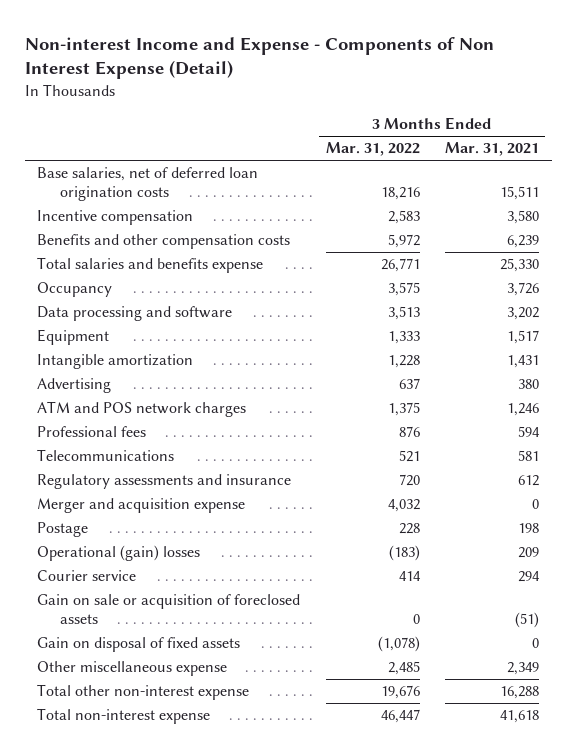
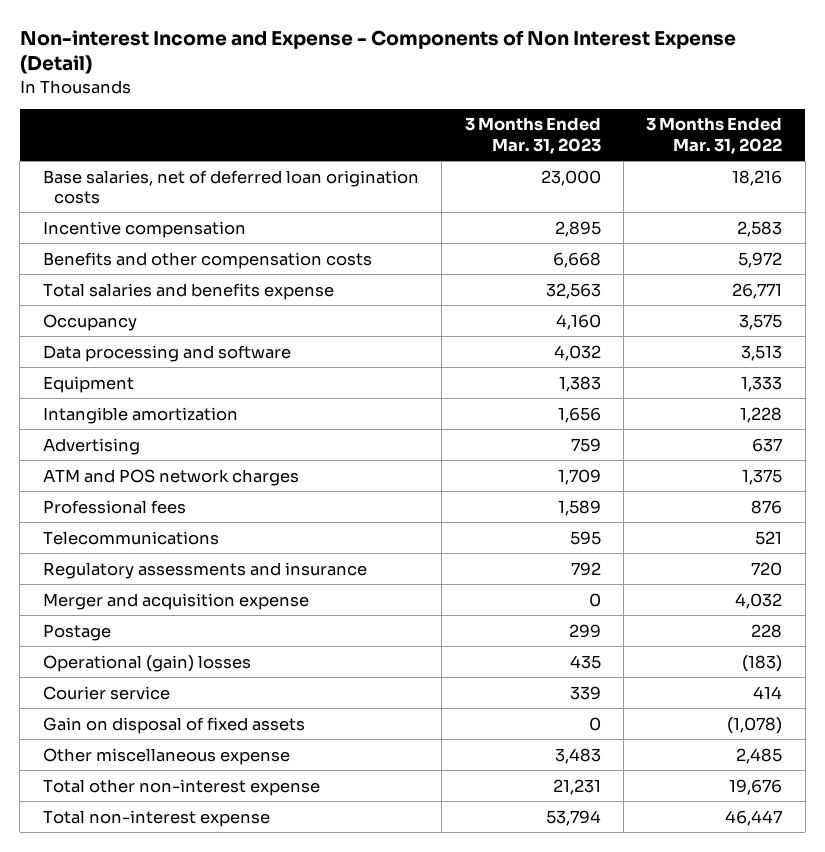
[444,142,539,157] Mar. 31, 2021 -> none
none -> [464,117,601,154] 3 Months Ended Mar. 31, 2023
[37,594,301,625] Gain on sale or acquisition of foreclosed assets -> none

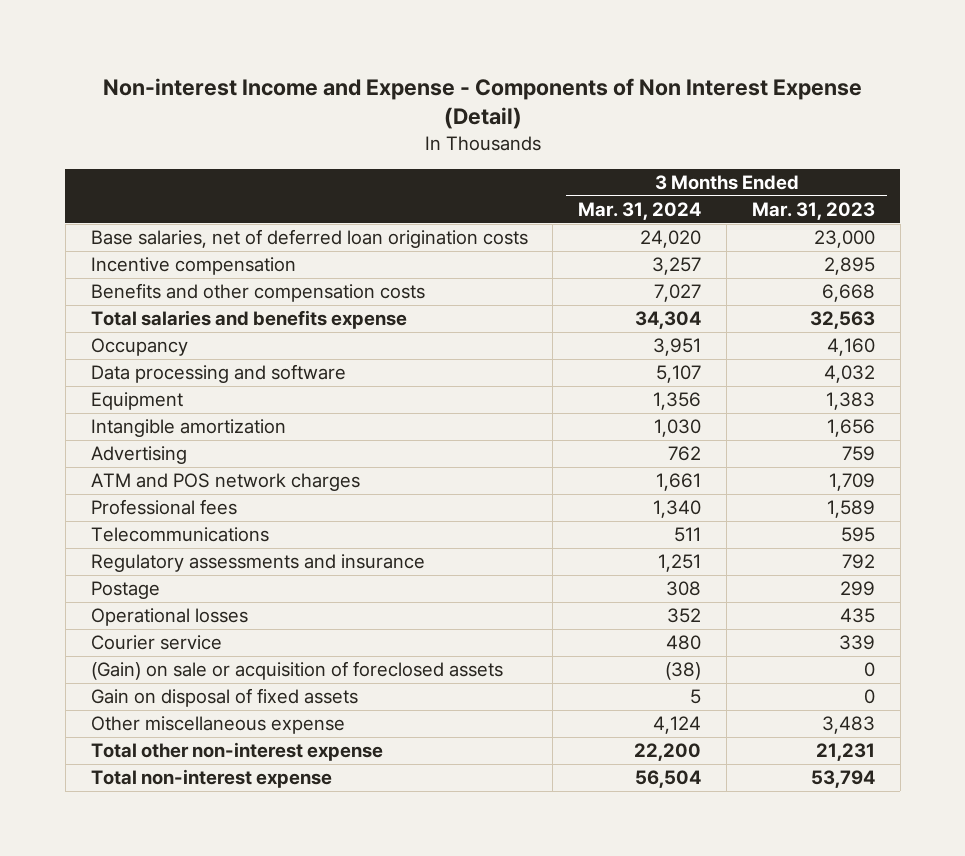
[646,117,783,154] 3 Months Ended Mar. 31, 2022 -> none
none -> [578,202,702,221] Mar. 31, 2024
[42,592,309,610] Merger and acquisition expense -> none
[42,654,251,672] Operational (gain) losses -> [90,608,248,627] Operational losses
none -> [90,661,503,681] (Gain) on sale or acquisition of foreclosed assets

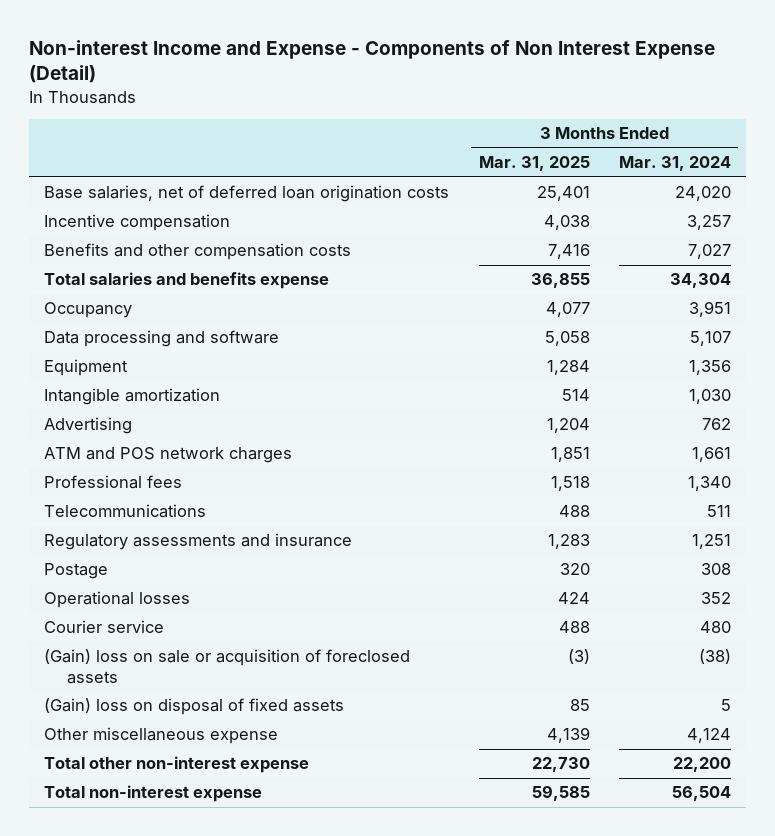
[751,202,875,221] Mar. 31, 2023 -> none
none -> [478,156,590,172] Mar. 31, 2025
[90,661,503,681] (Gain) on sale or acquisition of foreclosed assets -> [44,649,411,684] (Gain) loss on sale or acquisition of foreclosed assets
[90,688,358,708] Gain on disposal of fixed assets -> [44,698,345,716] (Gain) loss on disposal of fixed assets

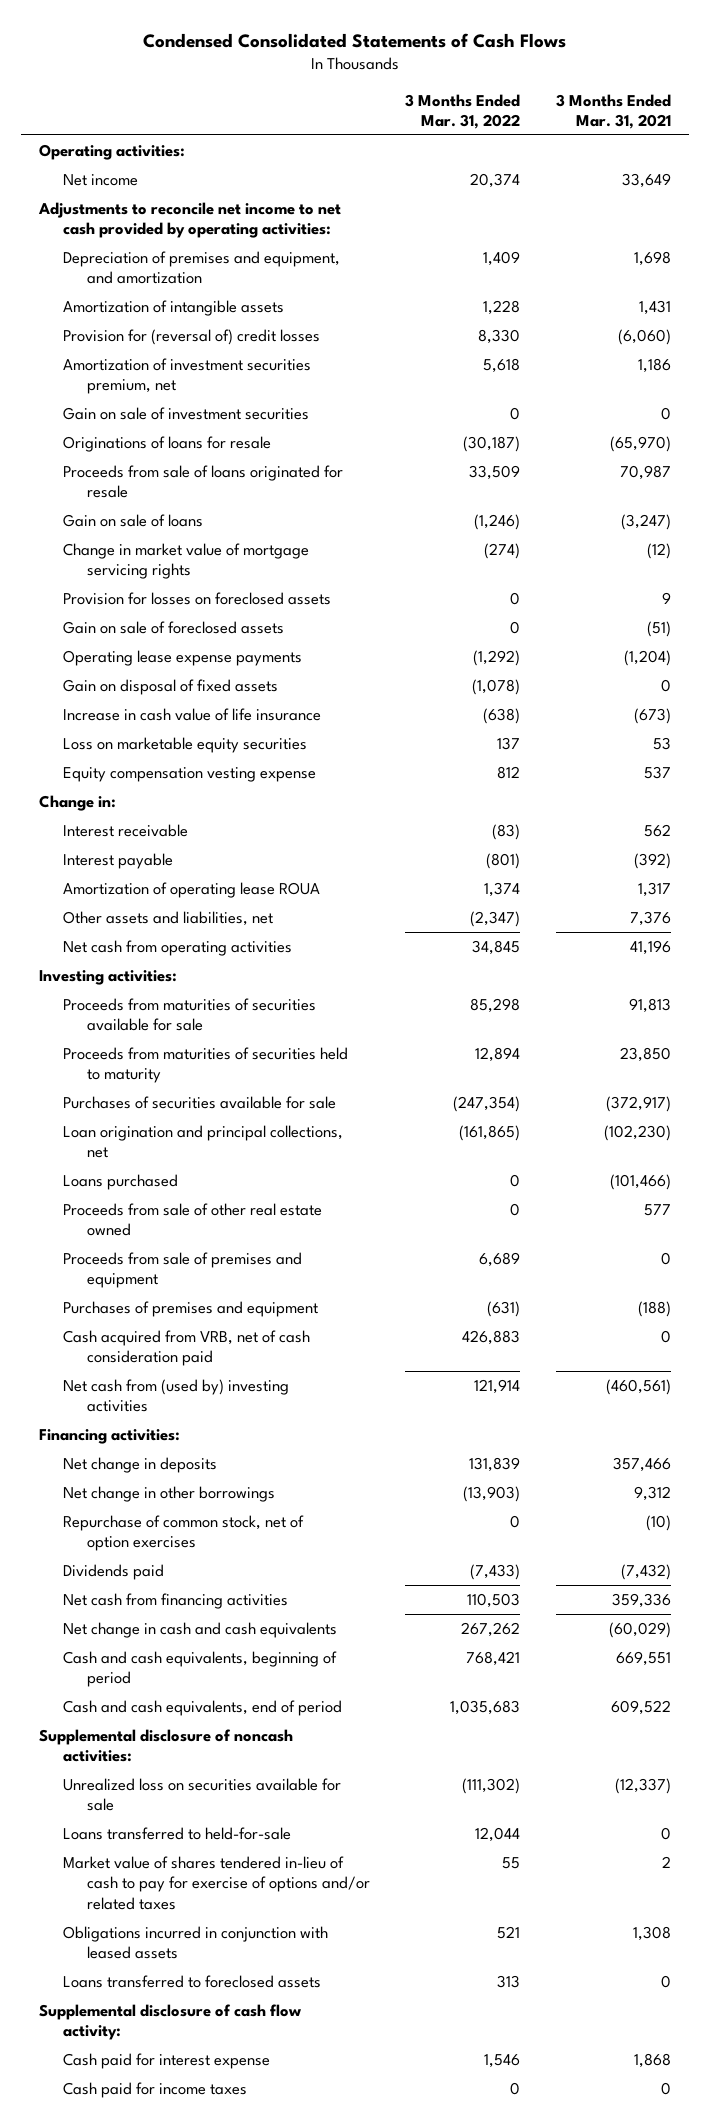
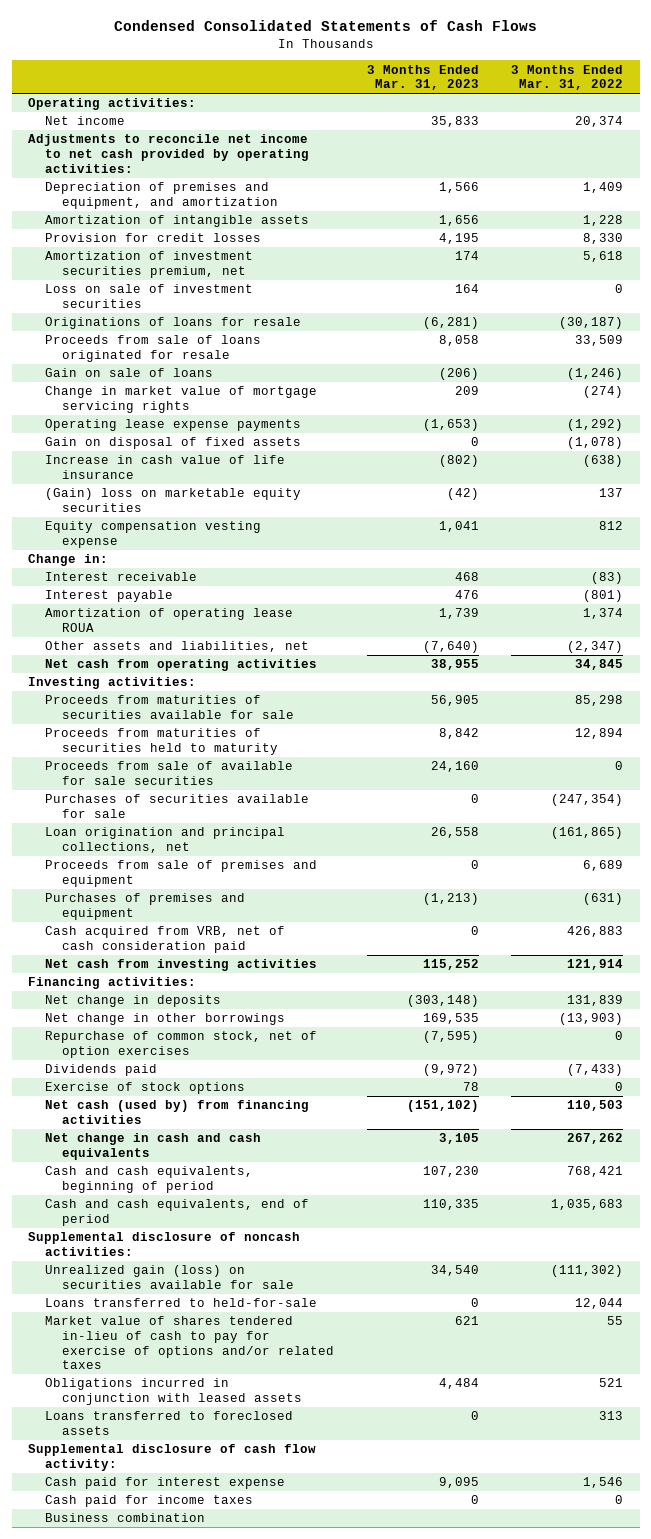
[555,93,671,129] 3 Months Ended Mar. 31, 2021 -> none
none -> [366,64,479,91] 3 Months Ended Mar. 31, 2023
[62,328,320,345] Provision for (reversal of) credit losses -> [44,233,261,243] Provision for credit losses
[62,406,309,420] Gain on sale of investment securities -> [44,284,253,308] Loss on sale of investment securities
[62,591,331,605] Provision for losses on foreclosed assets -> none
[62,620,284,634] Gain on sale of foreclosed assets -> none
[62,736,307,753] Loss on marketable equity securities -> [44,488,301,512] (Gain) loss on marketable equity securities
none -> [44,761,293,785] Proceeds from sale of available for sale securities
[62,1173,178,1190] Loans purchased -> none
[62,1202,322,1237] Proceeds from sale of other real estate owned -> none
[62,1378,289,1413] Net cash from (used by) investing activities -> [44,959,317,972] Net cash from investing activities
none -> [44,1082,245,1095] Exercise of stock options
[62,1592,288,1609] Net cash from financing activities -> [44,1100,309,1124] Net cash (used by) from financing activities
[62,1777,341,1812] Unrealized loss on securities available for sale -> [44,1265,294,1289] Unrealized gain (loss) on securities available for sale
none -> [44,1513,205,1523] Business combination

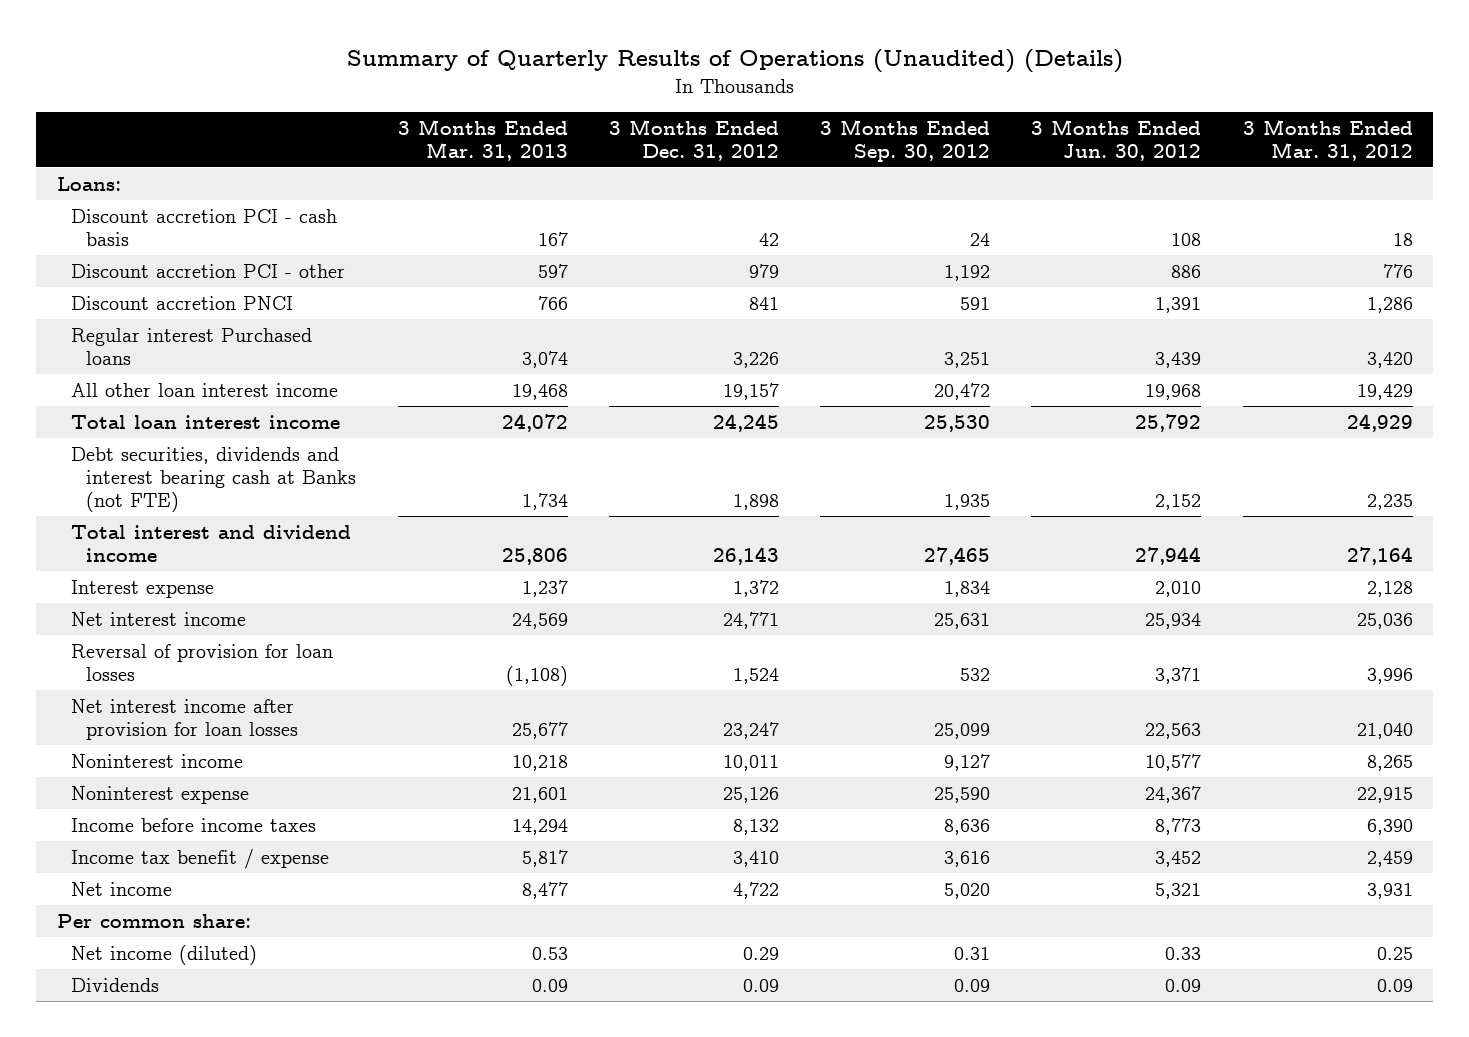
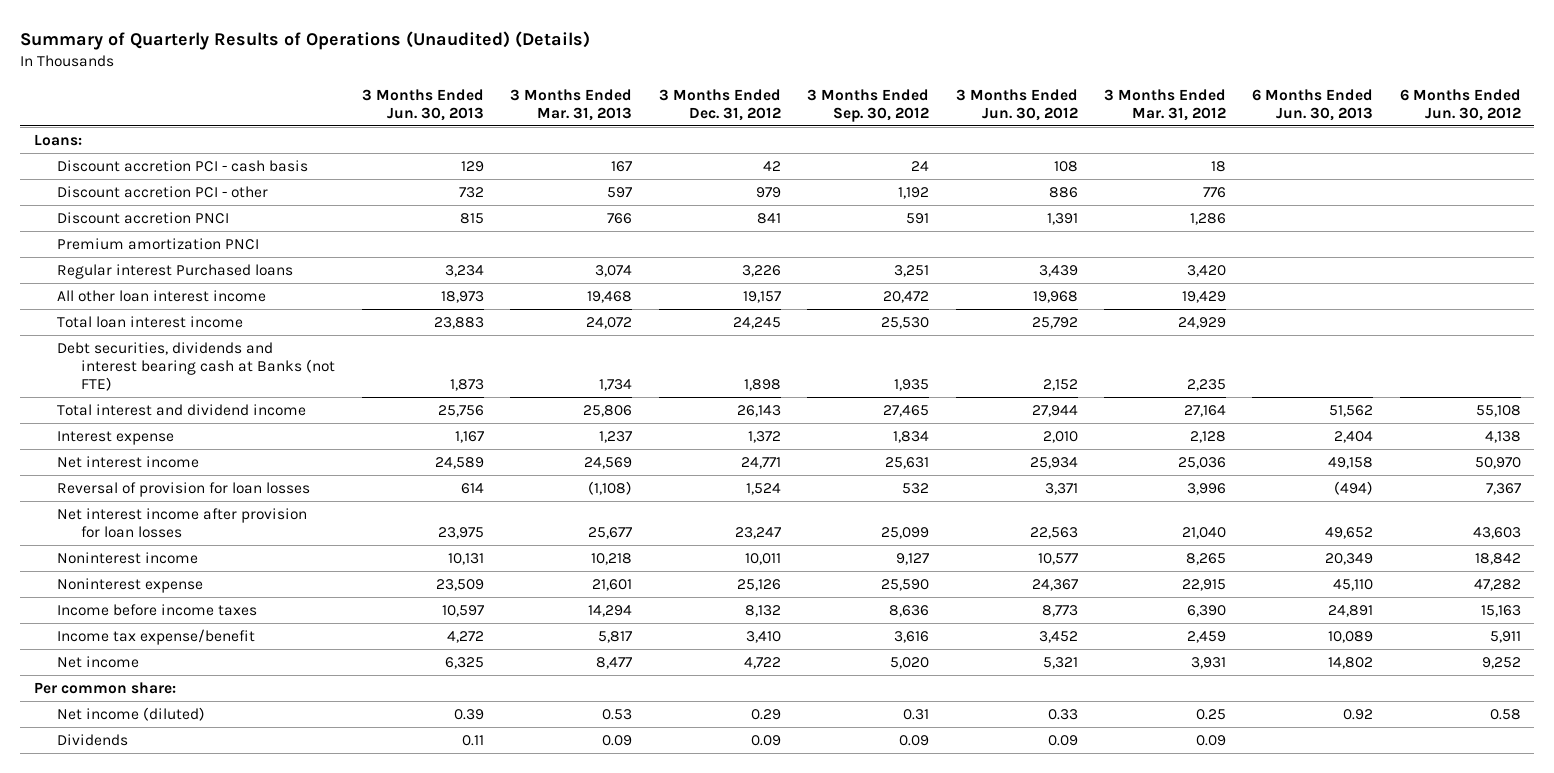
none -> [361,88,484,121] 3 Months Ended Jun. 30, 2013
none -> [1252,88,1374,121] 6 Months Ended Jun. 30, 2013
none -> [1399,88,1521,121] 6 Months Ended Jun. 30, 2012
none -> [57,237,260,250] Premium amortization PNCI
[71,848,330,869] Income tax benefit / expense -> [57,628,256,645] Income tax expense/benefit

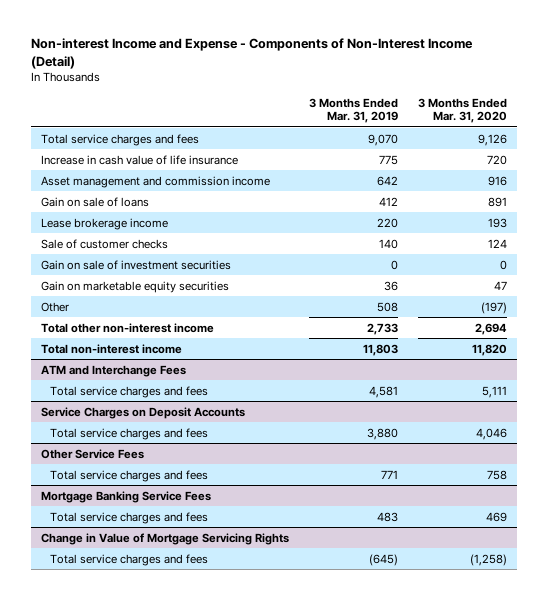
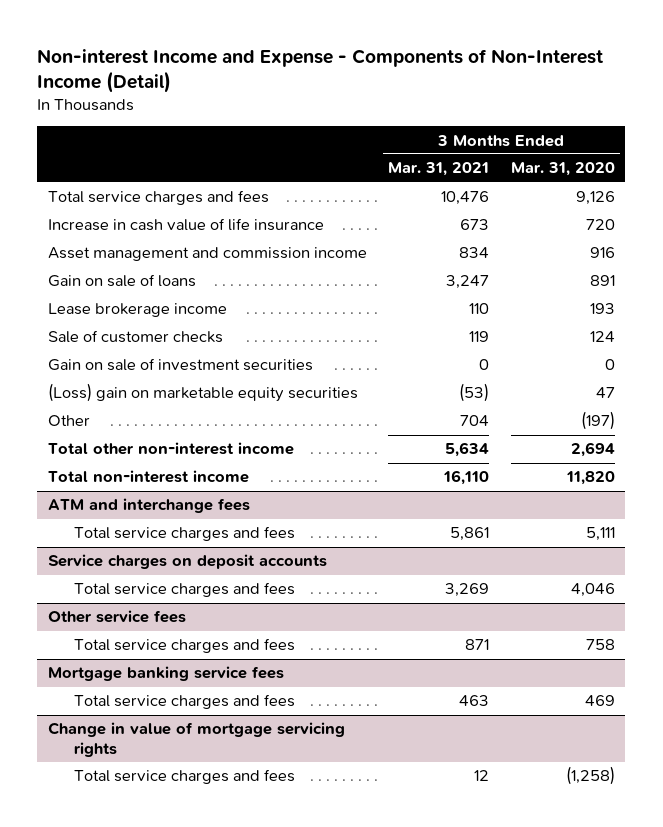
[308,98,398,124] 3 Months Ended Mar. 31, 2019 -> none
none -> [388,162,490,177] Mar. 31, 2021
[40,280,229,293] Gain on marketable equity securities -> [47,383,358,403] (Loss) gain on marketable equity securities
[40,364,186,377] ATM and Interchange Fees -> [47,498,250,514] ATM and interchange fees
[40,406,245,419] Service Charges on Deposit Accounts -> [47,554,327,570] Service charges on deposit accounts
[40,448,144,459] Other Service Fees -> [47,610,186,624] Other service fees
[40,490,211,503] Mortgage Banking Service Fees -> [47,666,284,682] Mortgage banking service fees
[40,532,289,545] Change in Value of Mortgage Servicing Rights -> [47,722,345,758] Change in value of mortgage servicing rights

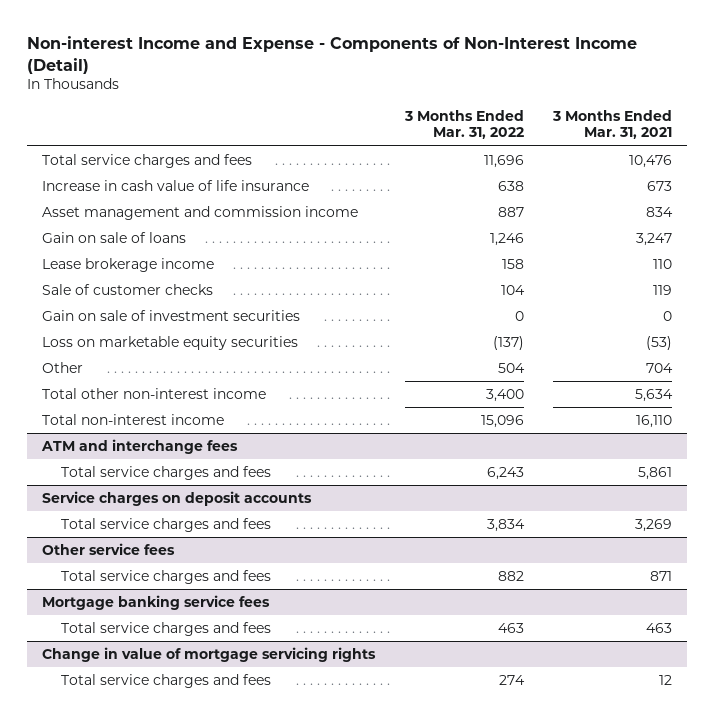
[510,162,615,177] Mar. 31, 2020 -> none
none -> [403,110,524,140] 3 Months Ended Mar. 31, 2022
[47,383,358,403] (Loss) gain on marketable equity securities -> [42,335,299,350] Loss on marketable equity securities

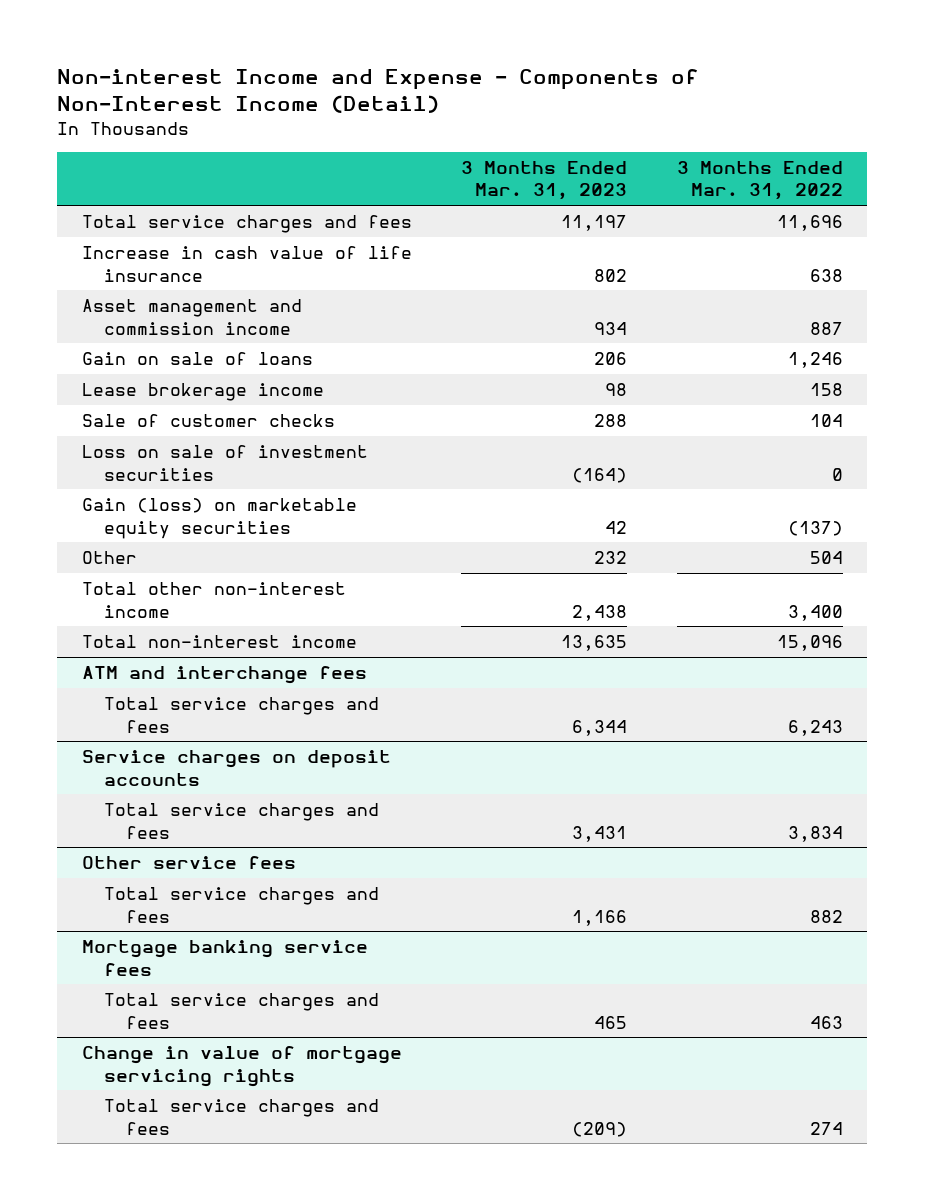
[552,110,673,140] 3 Months Ended Mar. 31, 2021 -> none
none -> [461,160,628,201] 3 Months Ended Mar. 31, 2023
[42,309,301,321] Gain on sale of investment securities -> [82,445,369,481] Loss on sale of investment securities
[42,335,299,350] Loss on marketable equity securities -> [82,498,358,539] Gain (loss) on marketable equity securities

